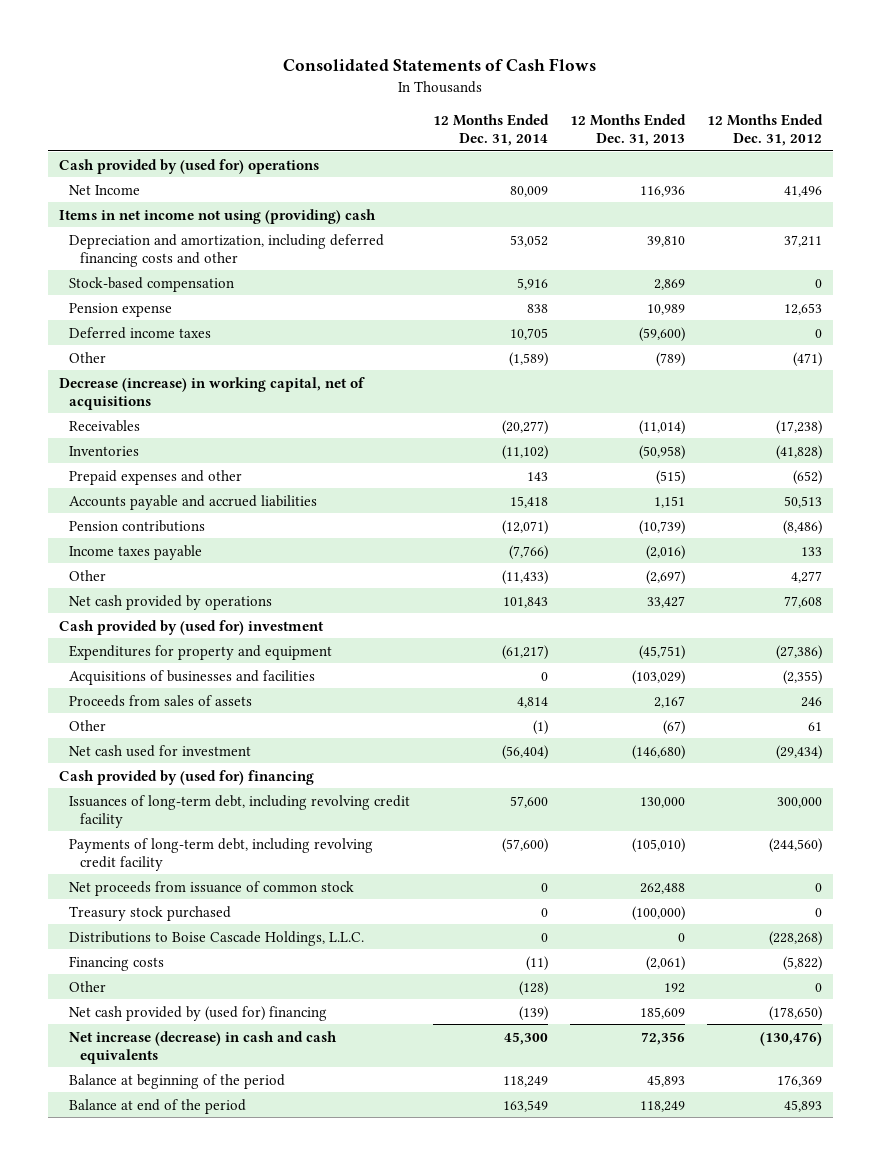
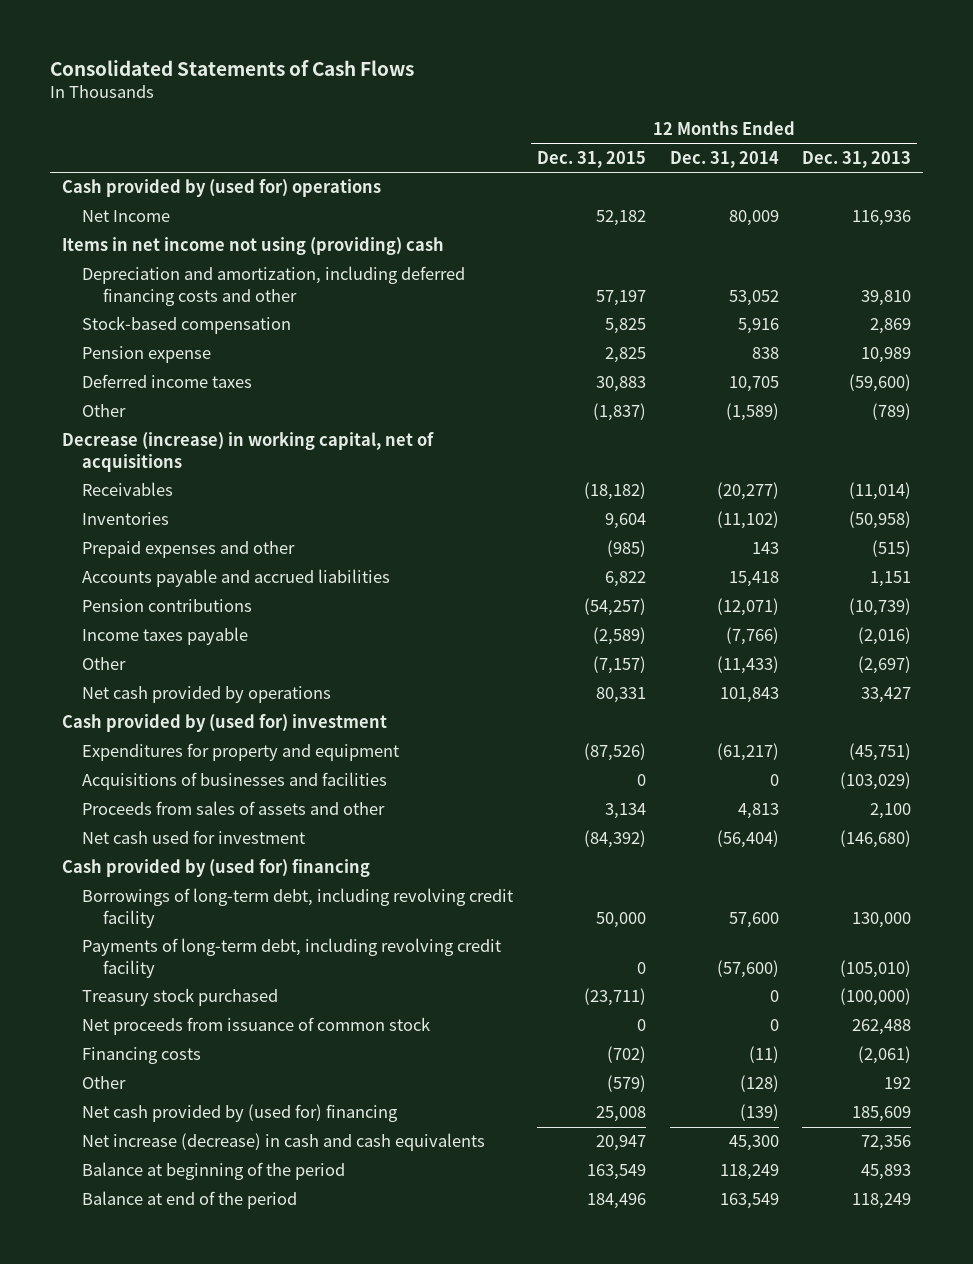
[707,113,824,146] 12 Months Ended Dec. 31, 2012 -> none
none -> [536,150,646,168] Dec. 31, 2015
[69,719,107,731] Other -> none
[69,694,253,707] Proceeds from sales of assets -> [82,801,386,816] Proceeds from sales of assets and other
[516,696,548,708] 4,814 -> [737,803,779,820] 4,813
[653,695,685,708] 2,167 -> [870,803,912,820] 2,100
[69,794,411,828] Issuances of long-term debt, including revolving credit facility -> [82,888,514,928] Borrowings of long-term debt, including revolving credit facility
[69,930,365,946] Distributions to Boise Cascade Holdings, L.L.C. -> none
[69,880,355,896] Net proceeds from issuance of common stock -> [82,1017,431,1036] Net proceeds from issuance of common stock

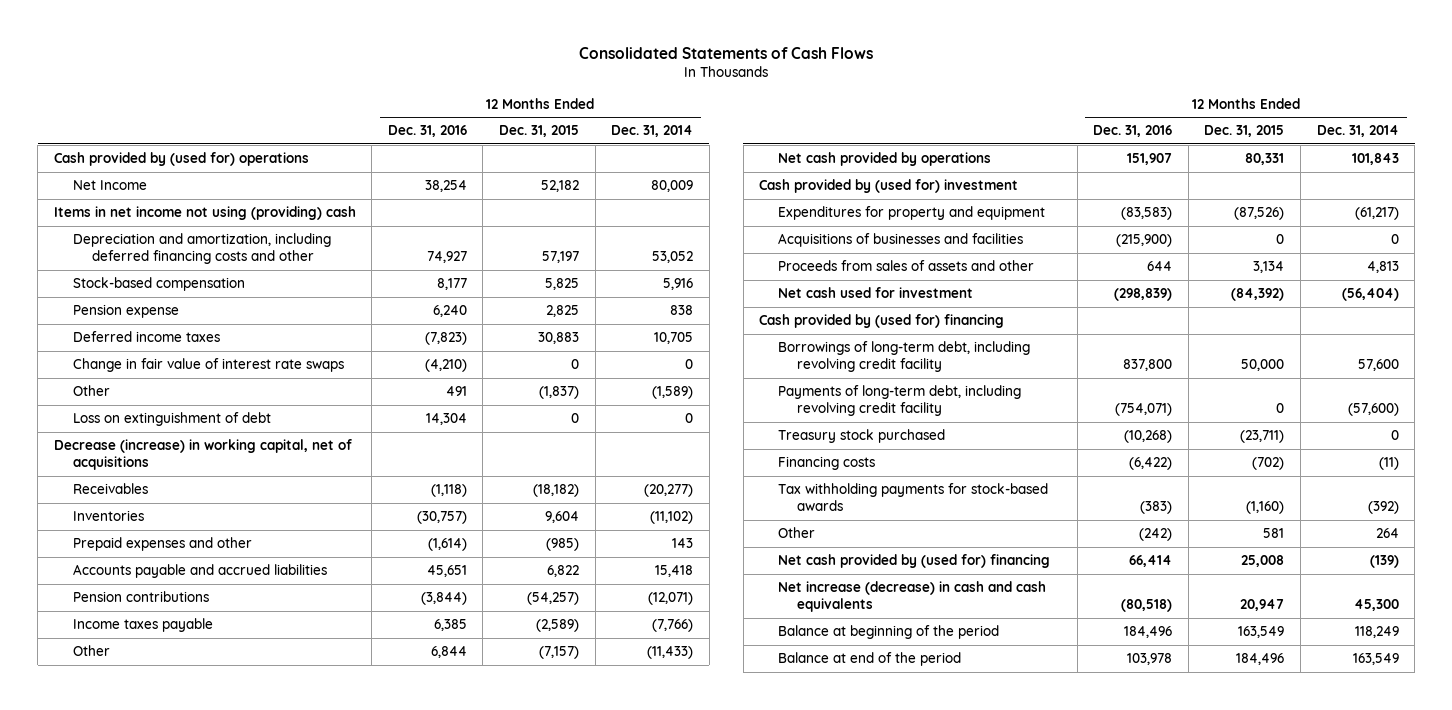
[802,150,912,168] Dec. 31, 2013 -> none
none -> [387,125,467,138] Dec. 31, 2016
none -> [72,358,344,373] Change in fair value of interest rate swaps
none -> [72,412,271,427] Loss on extinguishment of debt
[82,1017,431,1036] Net proceeds from issuance of common stock -> none
none -> [778,483,1049,512] Tax withholding payments for stock-based awards
[606,1075,646,1093] (579) -> [1263,528,1285,539] 581
[739,1075,779,1093] (128) -> [1375,528,1399,539] 264

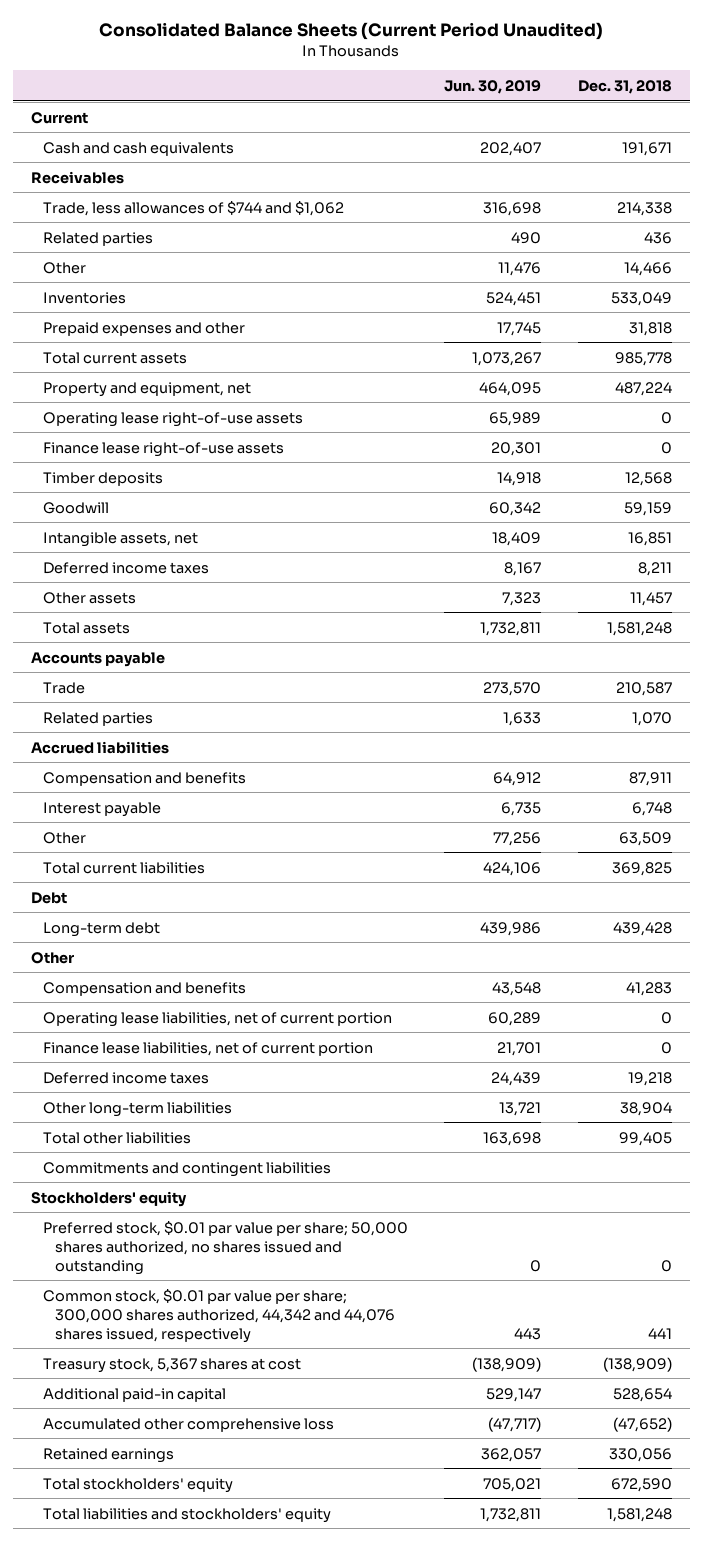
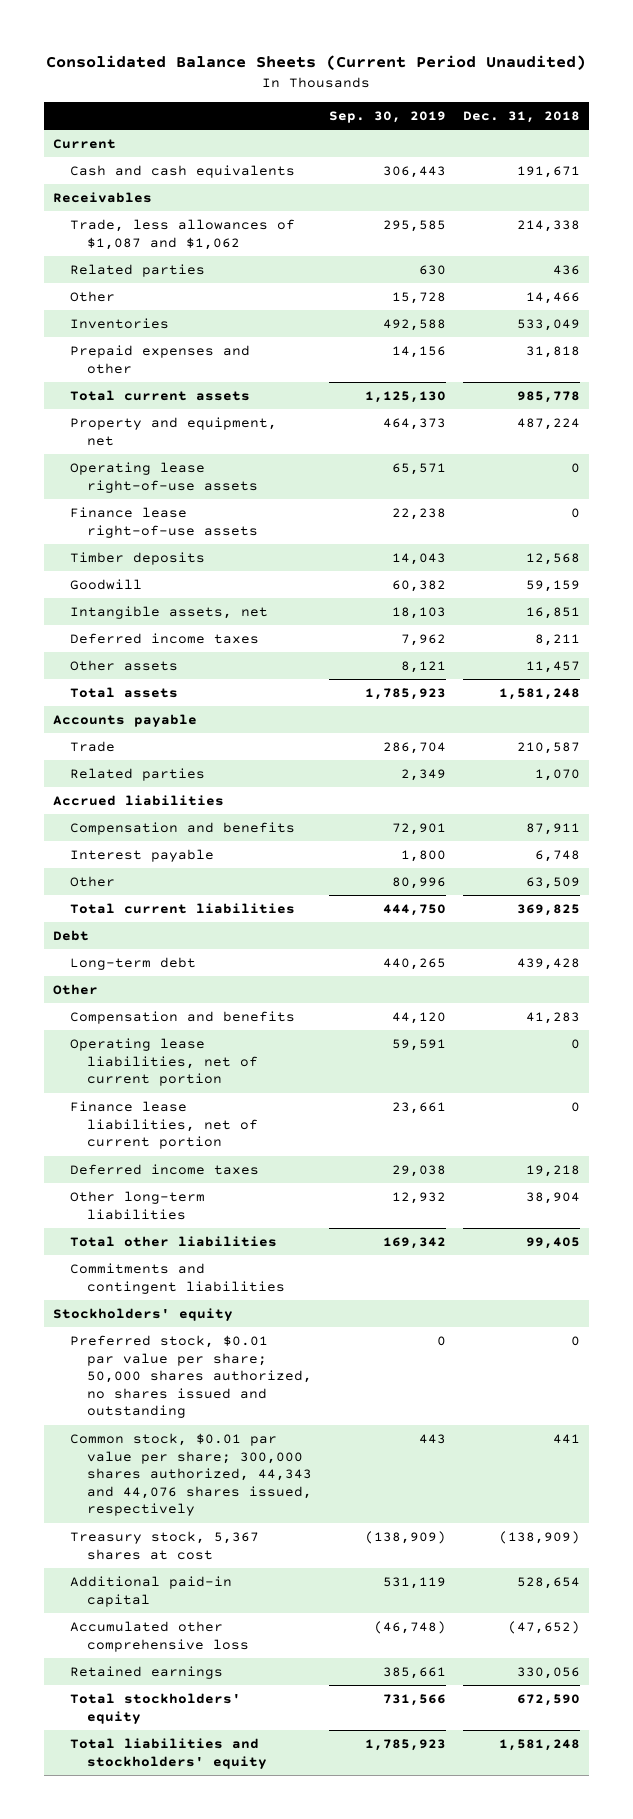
[444,79,542,94] Jun. 30, 2019 -> none
none -> [328,110,446,123] Sep. 30, 2019
[42,200,344,216] Trade, less allowances of $744 and $1,062 -> [69,219,295,250] Trade, less allowances of $1,087 and $1,062
[42,1288,395,1343] Common stock, $0.01 par value per share; 300,000 shares authorized, 44,342 and 44,076 shares issued, respectively -> [69,1433,312,1517] Common stock, $0.01 par value per share; 300,000 shares authorized, 44,343 and 44,076 shares issued, respectively

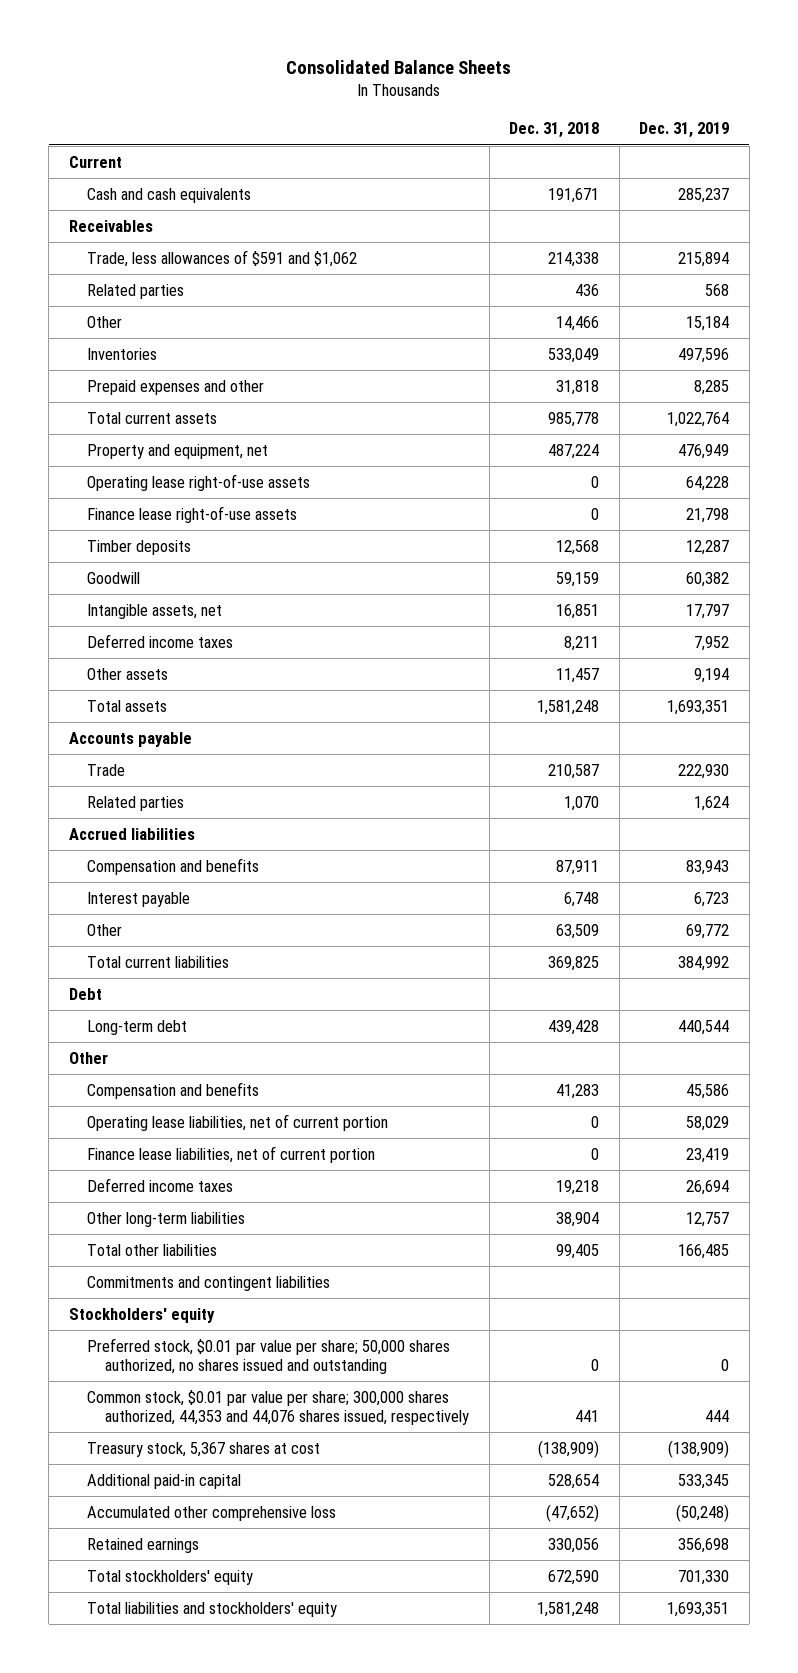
[46,55,587,71] Consolidated Balance Sheets (Current Period Unaudited) -> [286,60,512,75] Consolidated Balance Sheets
[328,110,446,123] Sep. 30, 2019 -> none
none -> [639,122,730,139] Dec. 31, 2019
[69,219,295,250] Trade, less allowances of $1,087 and $1,062 -> [87,249,358,267] Trade, less allowances of $591 and $1,062
[69,1433,312,1517] Common stock, $0.01 par value per share; 300,000 shares authorized, 44,343 and 44,076 shares issued, respectively -> [87,1389,470,1425] Common stock, $0.01 par value per share; 300,000 shares authorized, 44,353 and 44,076 shares issued, respectively

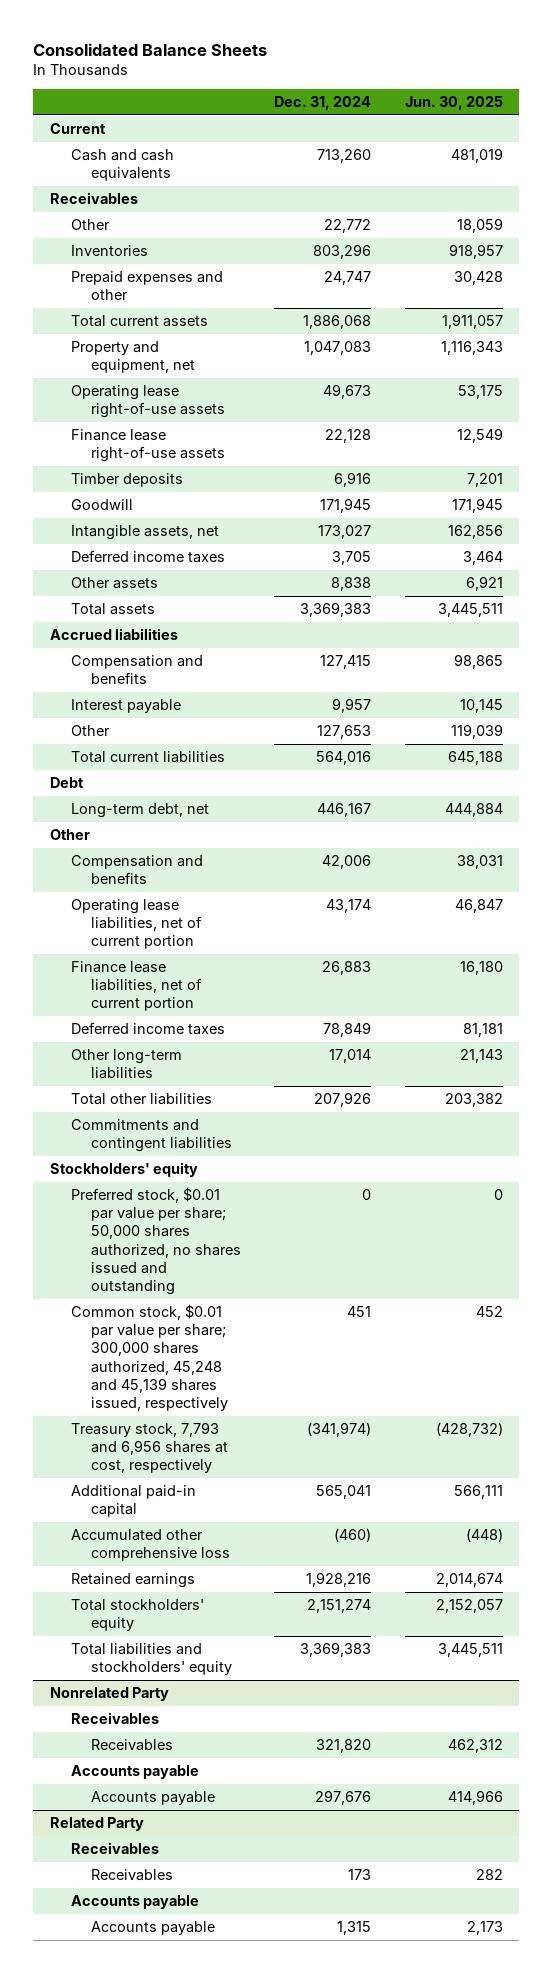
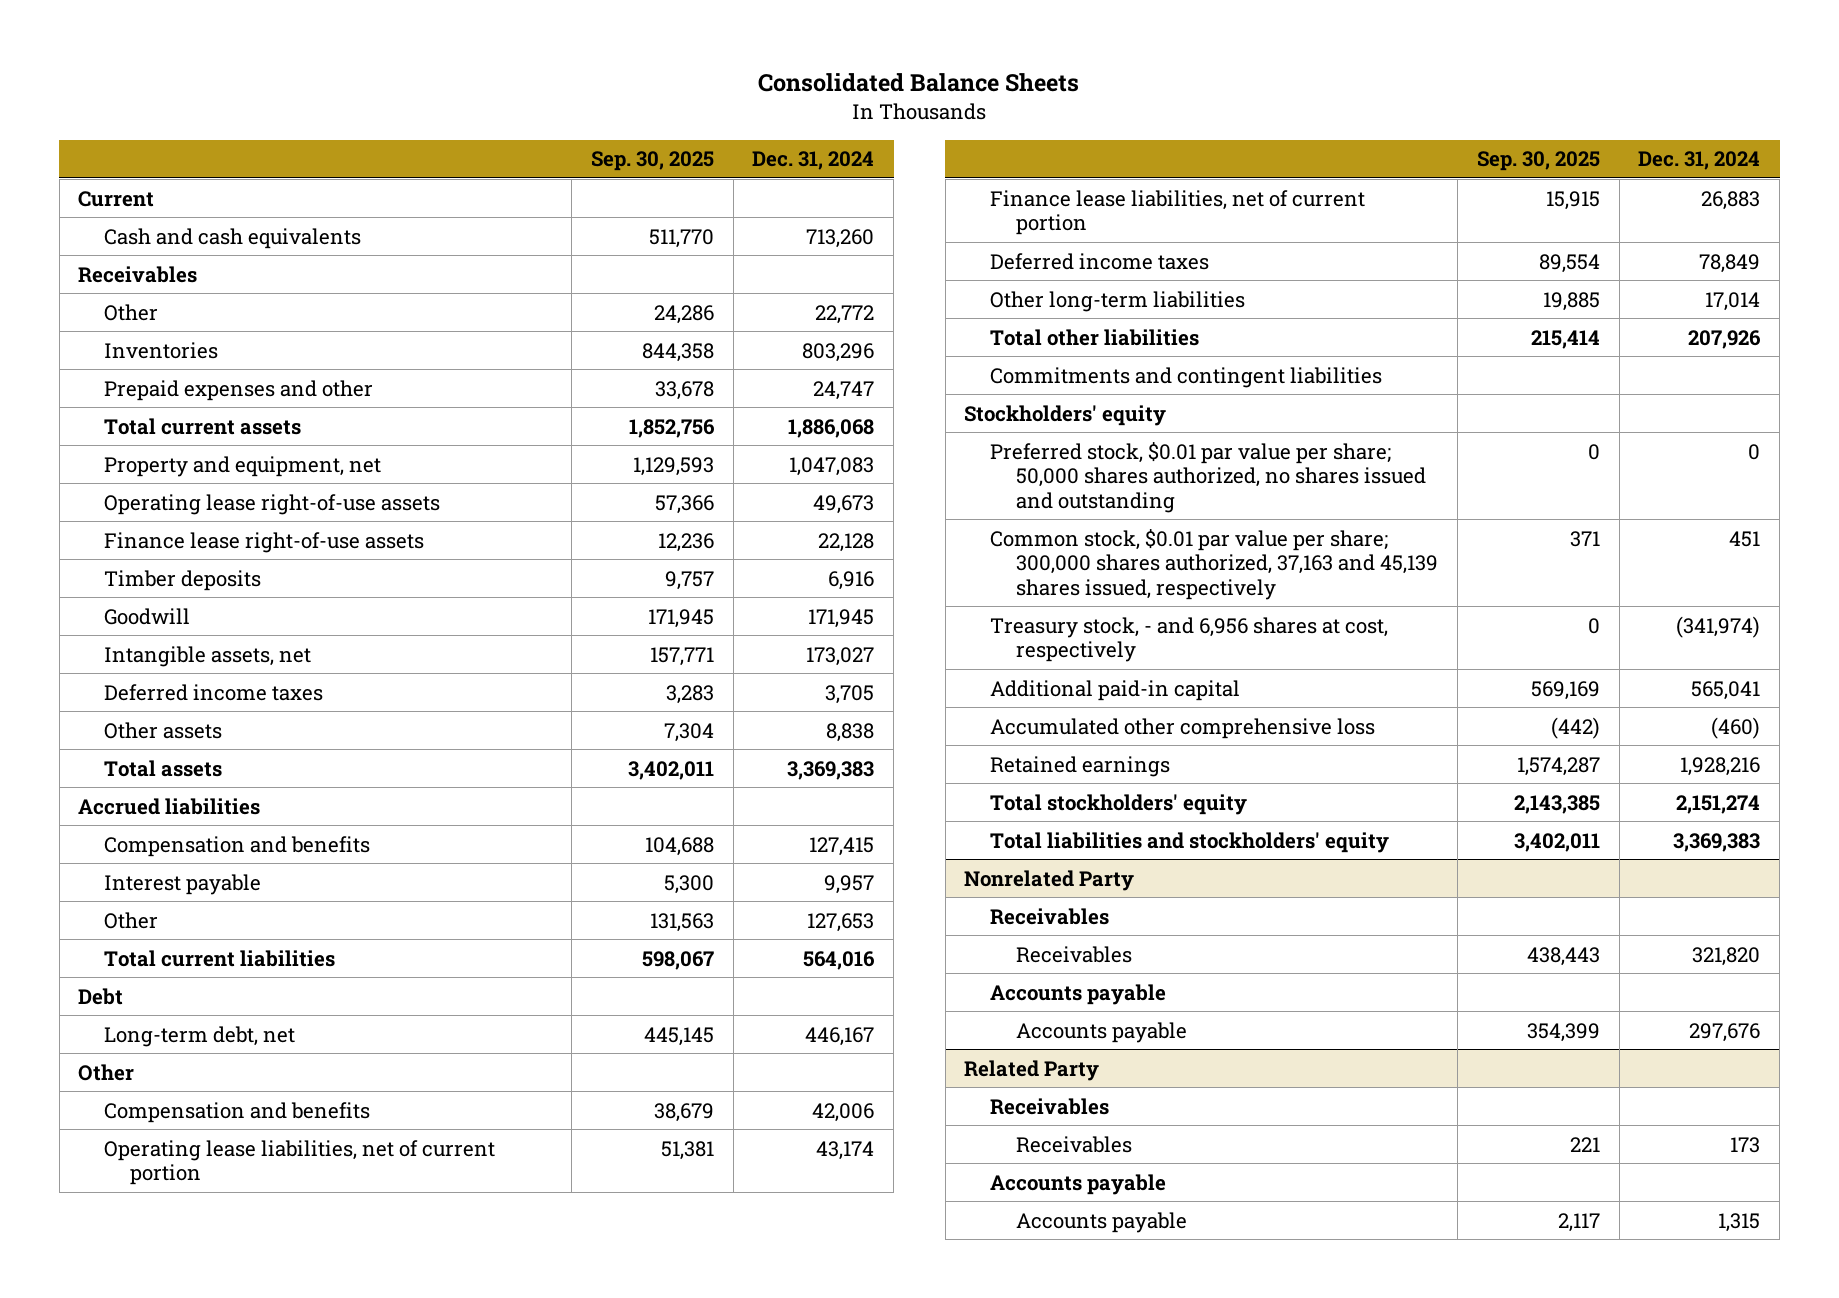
[404,96,503,111] Jun. 30, 2025 -> none
none -> [590,151,714,172] Sep. 30, 2025
[70,1303,229,1412] Common stock, $0.01 par value per share; 300,000 shares authorized, 45,248 and 45,139 shares issued, respectively -> [990,528,1439,600] Common stock, $0.01 par value per share; 300,000 shares authorized, 37,163 and 45,139 shares issued, respectively
[70,1421,229,1474] Treasury stock, 7,793 and 6,956 shares at cost, respectively -> [990,616,1389,663] Treasury stock, - and 6,956 shares at cost, respectively

